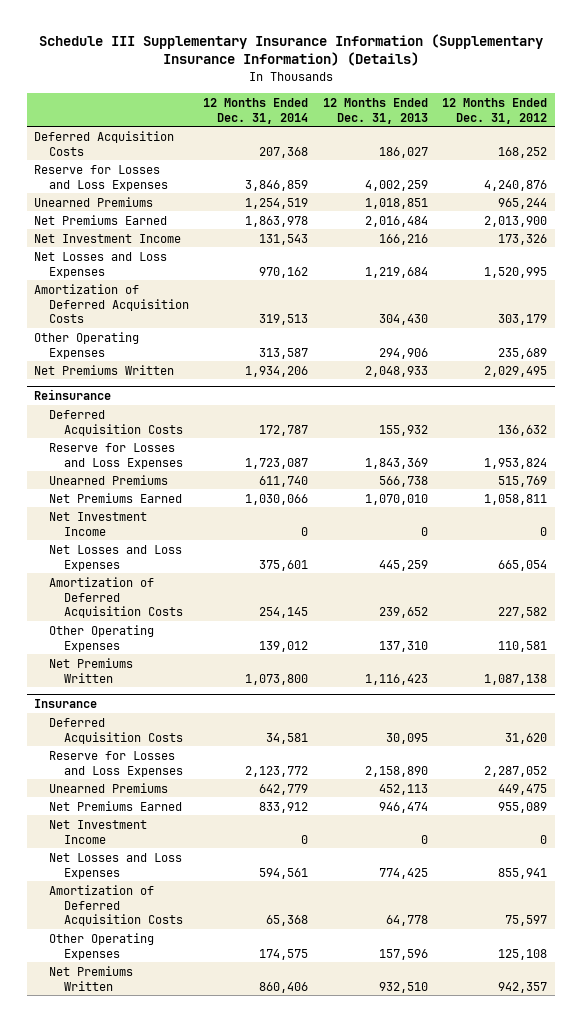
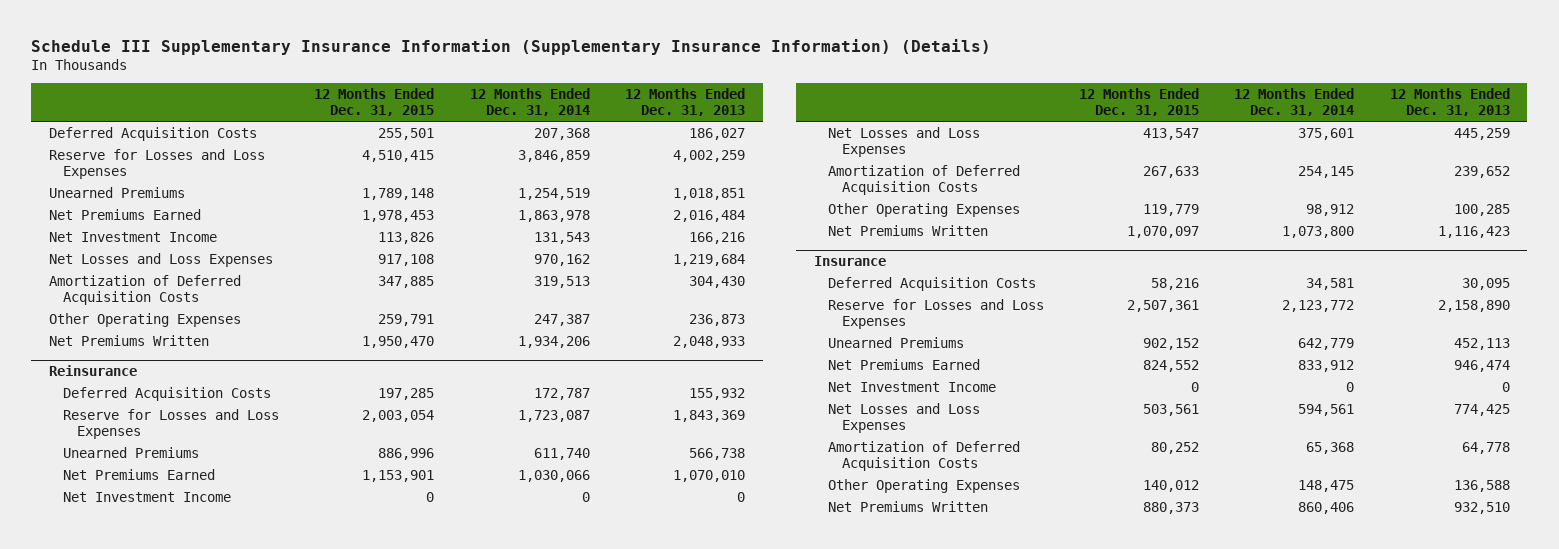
[442,97,548,124] 12 Months Ended Dec. 31, 2012 -> none
none -> [314,87,435,117] 12 Months Ended Dec. 31, 2015
[259,347,309,359] 313,587 -> [533,313,590,326] 247,387
[378,347,428,359] 294,906 -> [688,313,745,326] 236,873
[259,640,309,652] 139,012 -> [1306,203,1355,216] 98,912
[378,640,428,652] 137,310 -> [1453,203,1510,216] 100,285
[259,948,309,960] 174,575 -> [1298,479,1355,492] 148,475
[378,948,428,960] 157,596 -> [1453,479,1510,492] 136,588

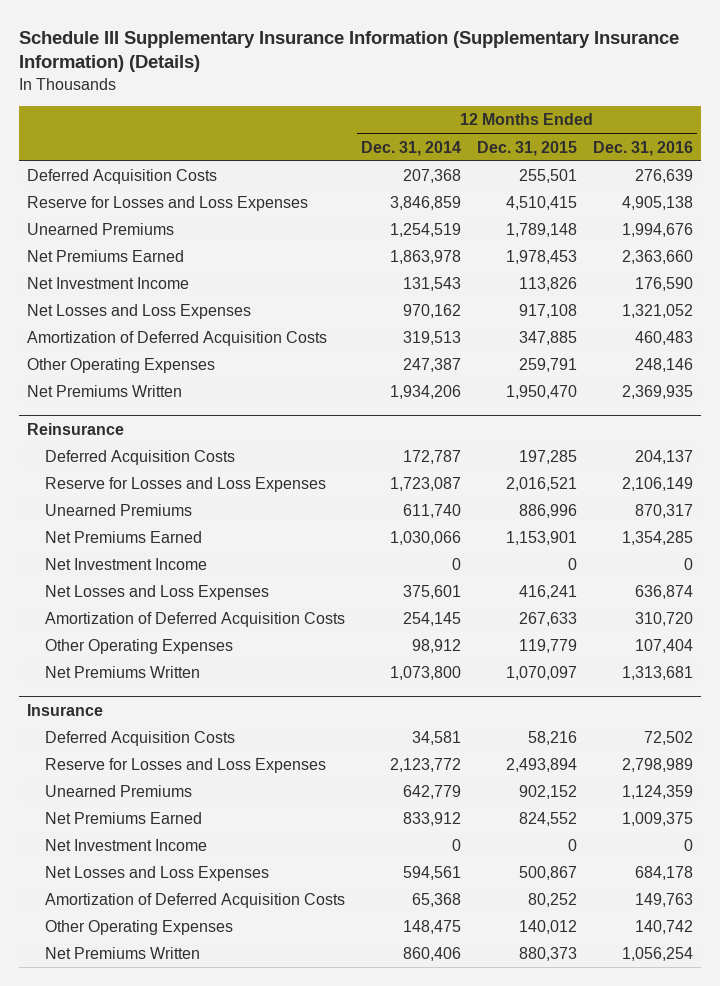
[624,87,745,117] 12 Months Ended Dec. 31, 2013 -> none
none -> [592,140,693,156] Dec. 31, 2016
[362,409,435,422] 2,003,054 -> [505,477,577,492] 2,016,521
[1143,127,1200,140] 413,547 -> [518,585,577,600] 416,241
[1127,299,1200,312] 2,507,361 -> [505,758,577,773] 2,493,894
[1143,403,1200,416] 503,561 -> [518,866,577,881] 500,867

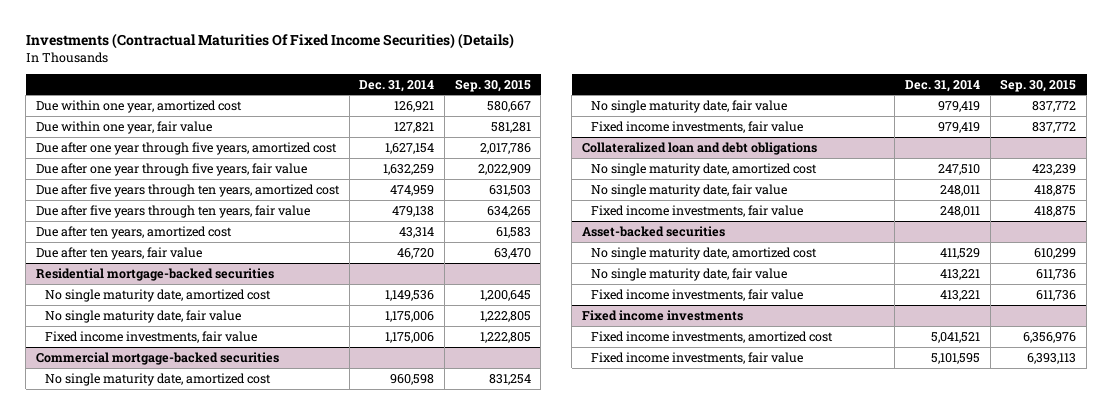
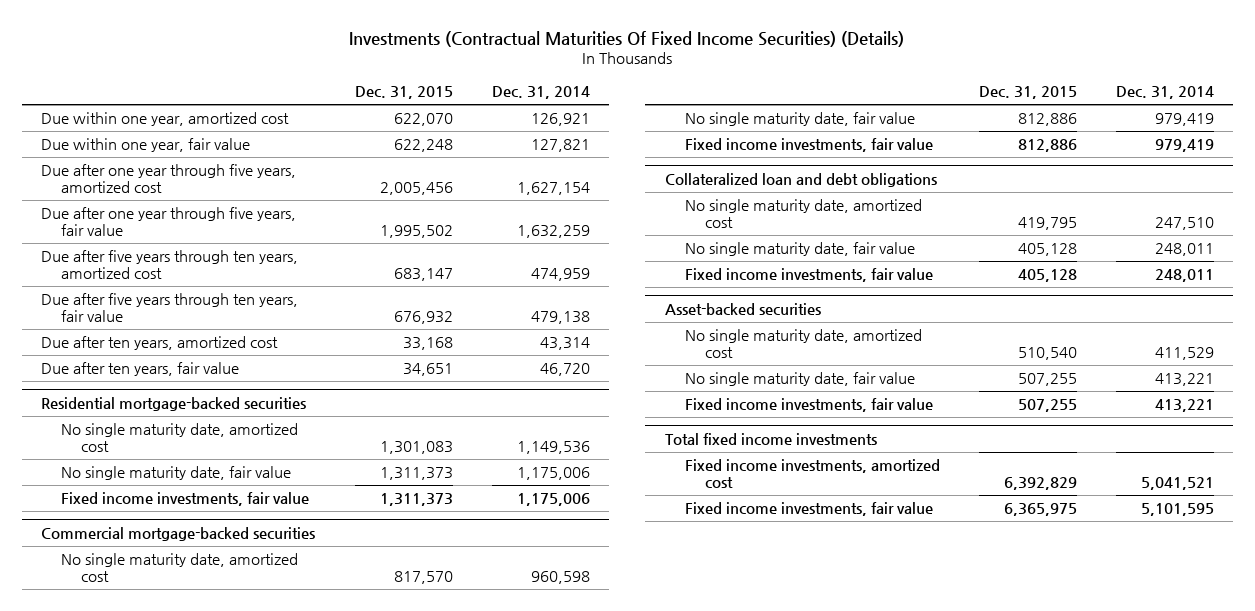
[454,78,531,92] Sep. 30, 2015 -> none
none -> [354,85,453,99] Dec. 31, 2015
[581,309,743,321] Fixed income investments -> [664,432,877,445] Total fixed income investments

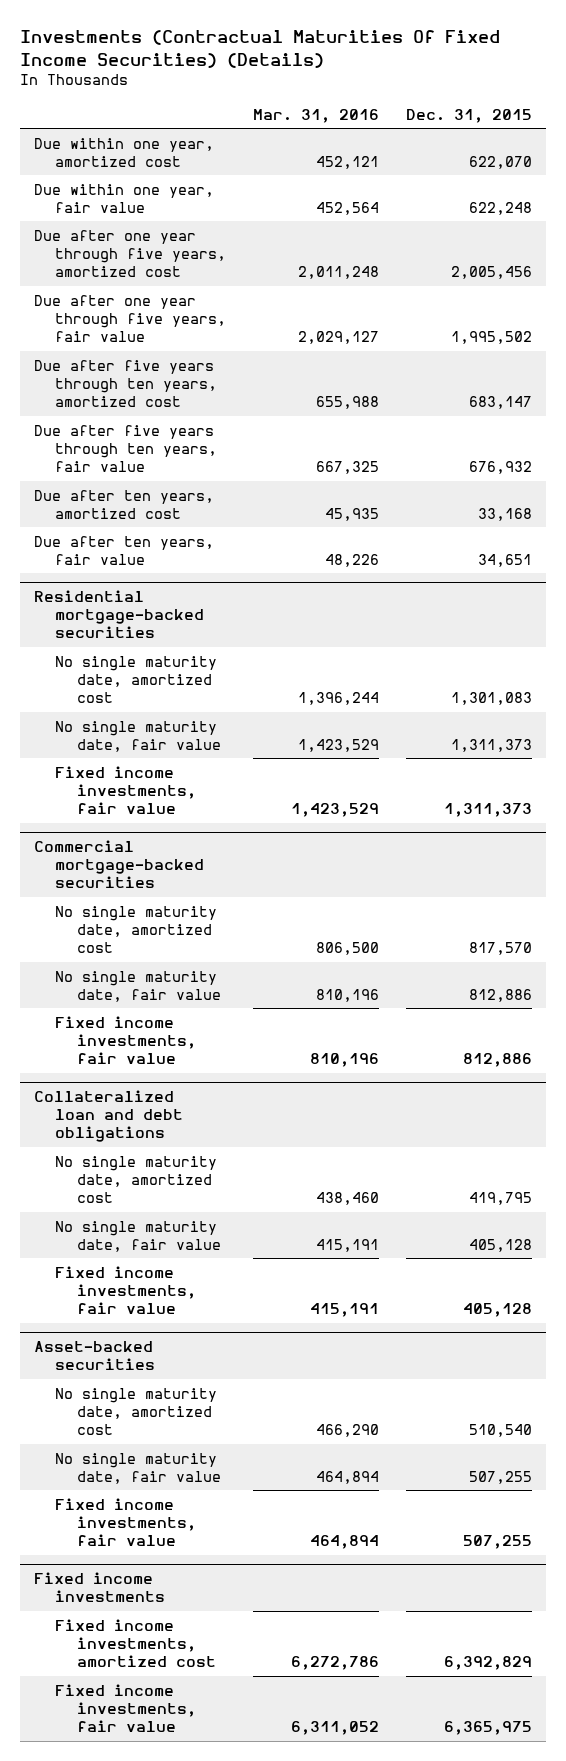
[491,85,590,99] Dec. 31, 2014 -> none
none -> [253,108,380,123] Mar. 31, 2016
[664,432,877,445] Total fixed income investments -> [33,1571,166,1602] Fixed income investments

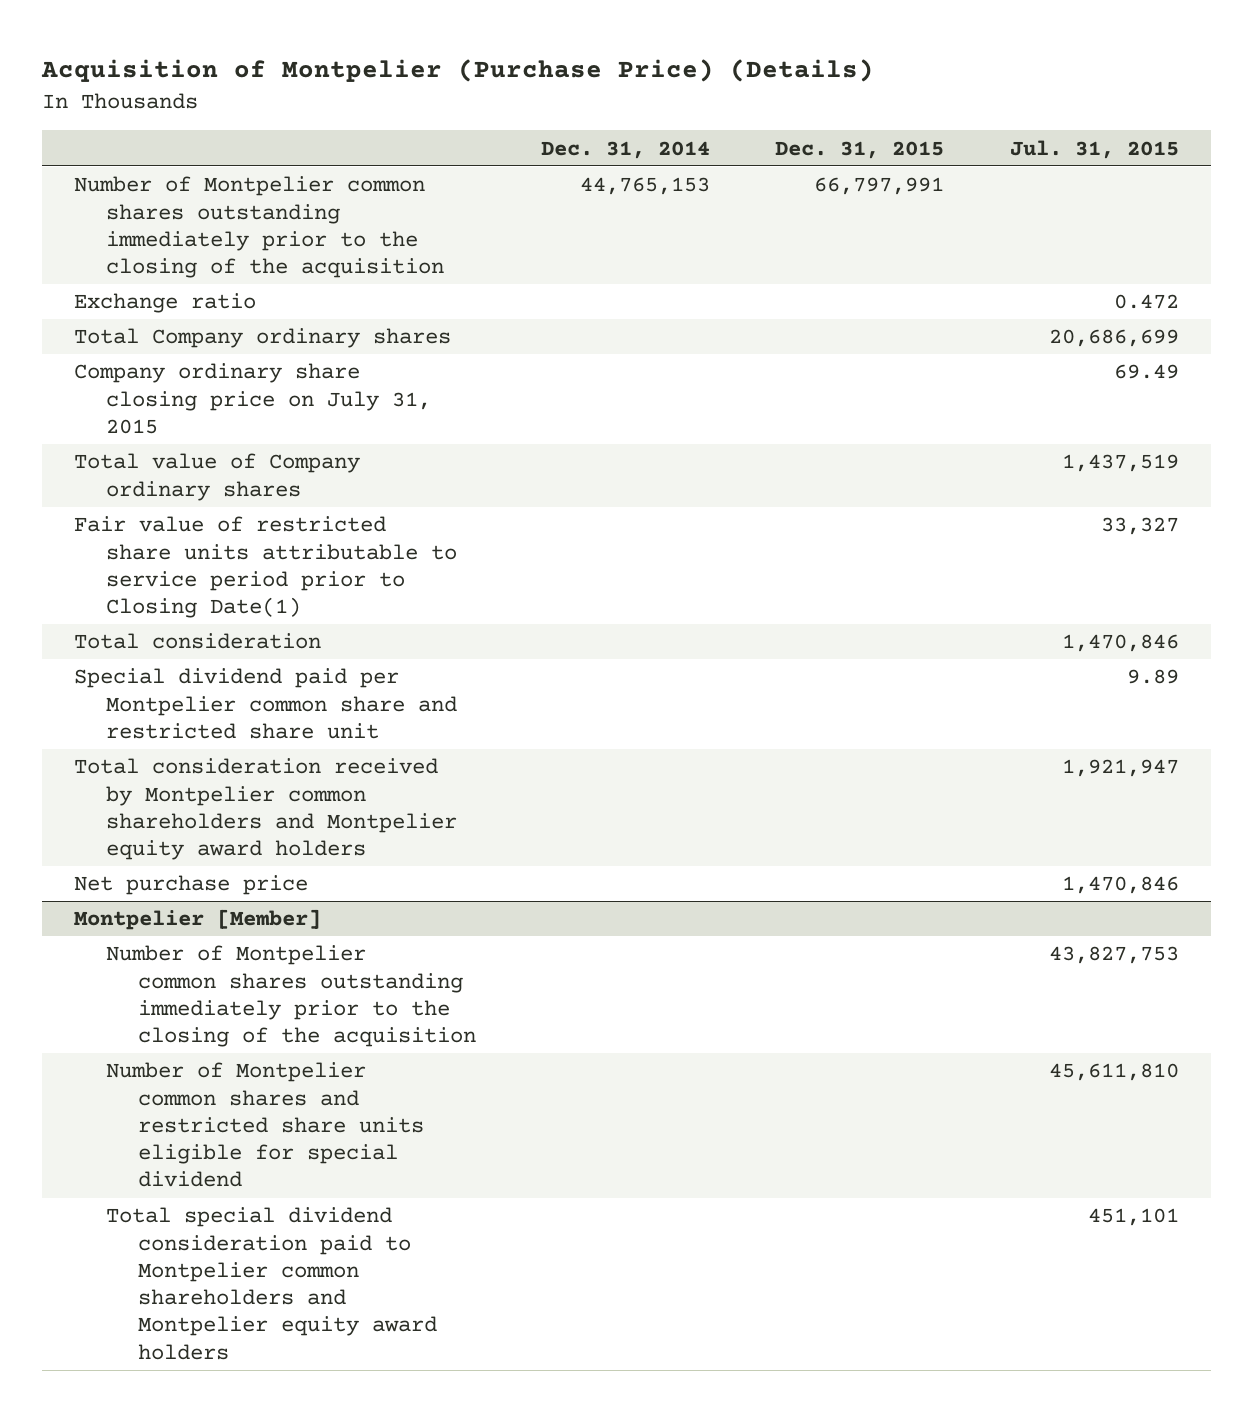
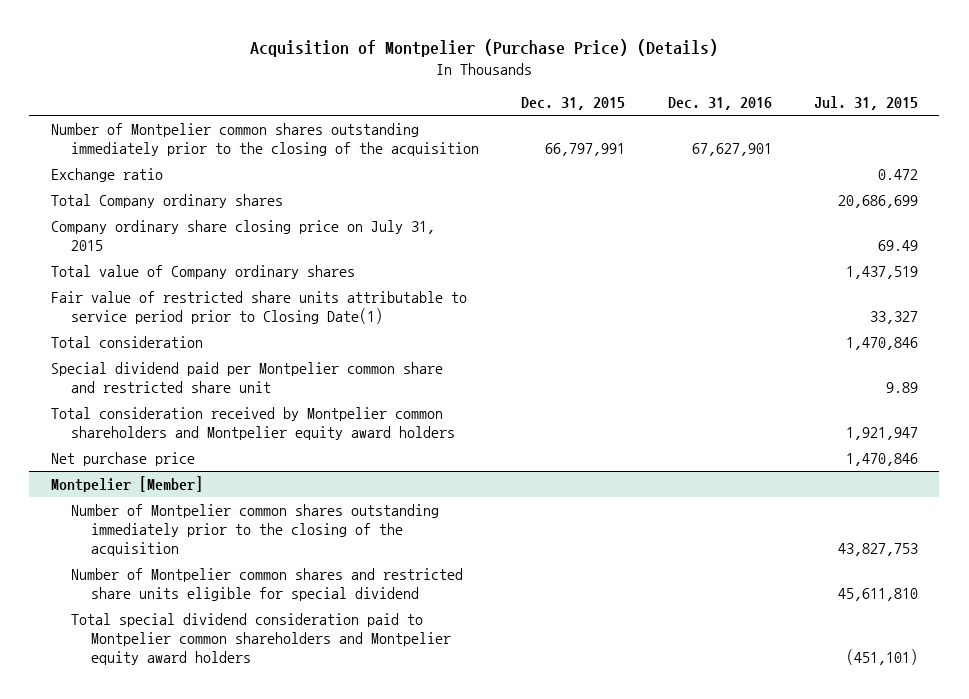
[541,140,711,159] Dec. 31, 2014 -> none
none -> [667,97,772,111] Dec. 31, 2016
[1087,1208,1179,1227] 451,101 -> [846,648,919,665] (451,101)

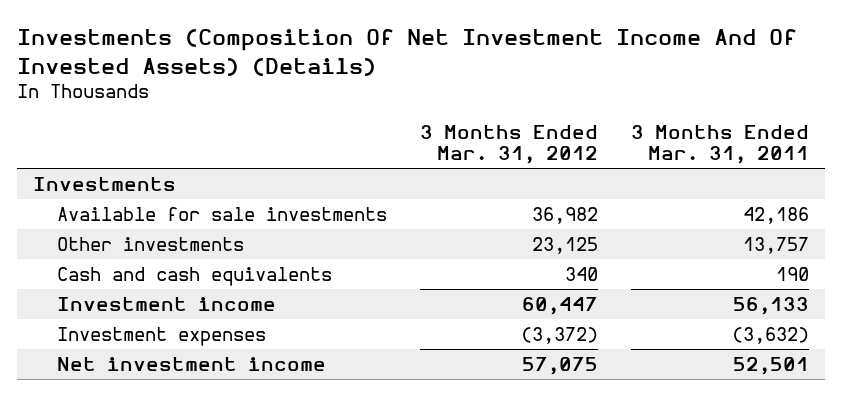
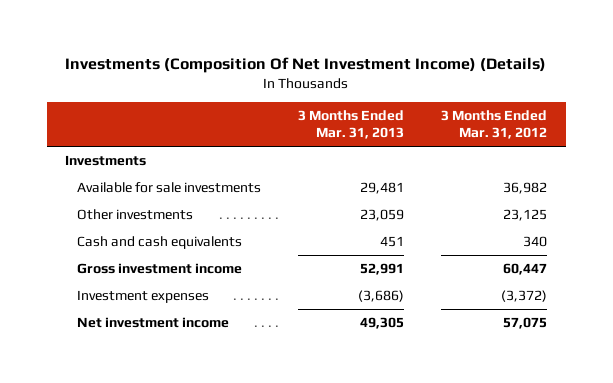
[16,29,797,76] Investments (Composition Of Net Investment Income And Of Invested Assets) (Details) -> [65,56,547,73] Investments (Composition Of Net Investment Income) (Details)
[630,124,809,165] 3 Months Ended Mar. 31, 2011 -> none
none -> [298,109,405,140] 3 Months Ended Mar. 31, 2013
[56,296,276,311] Investment income -> [76,262,242,274] Gross investment income

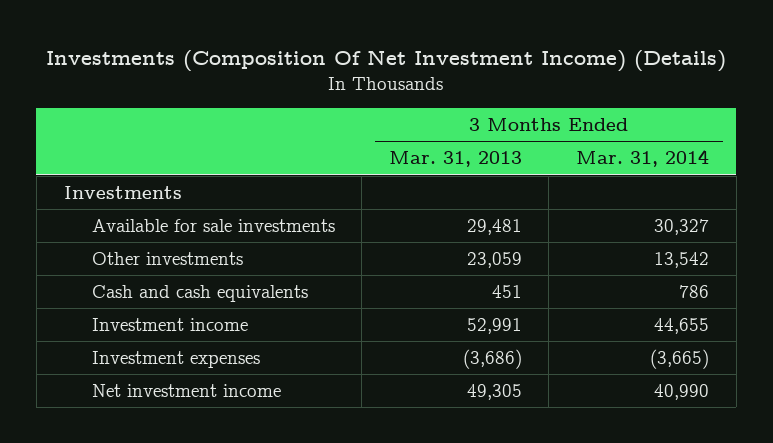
[441,109,548,140] 3 Months Ended Mar. 31, 2012 -> none
none -> [575,149,709,168] Mar. 31, 2014
[76,262,242,274] Gross investment income -> [91,318,248,332] Investment income

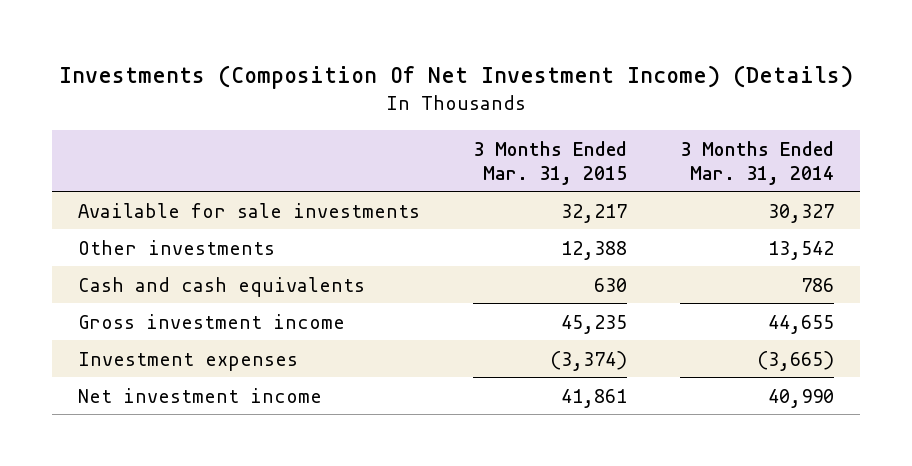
[388,151,522,168] Mar. 31, 2013 -> none
none -> [472,141,627,185] 3 Months Ended Mar. 31, 2015
[63,186,182,200] Investments -> none
[91,318,248,332] Investment income -> [78,313,346,329] Gross investment income

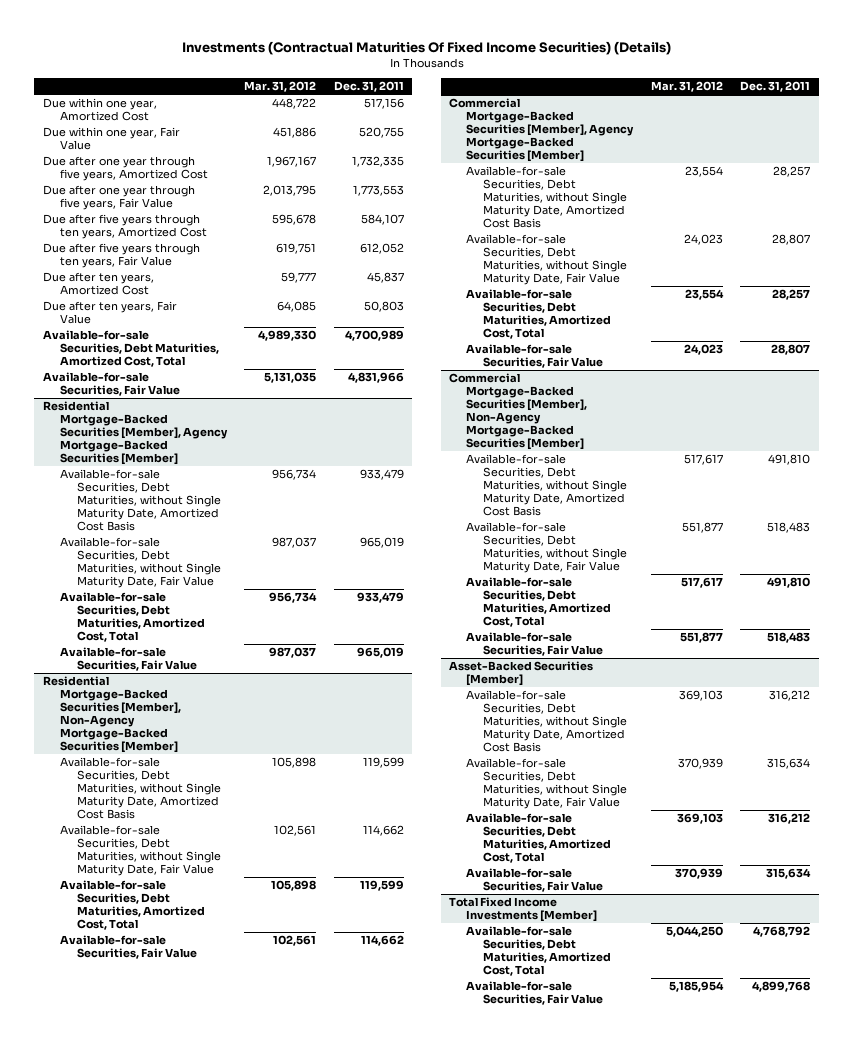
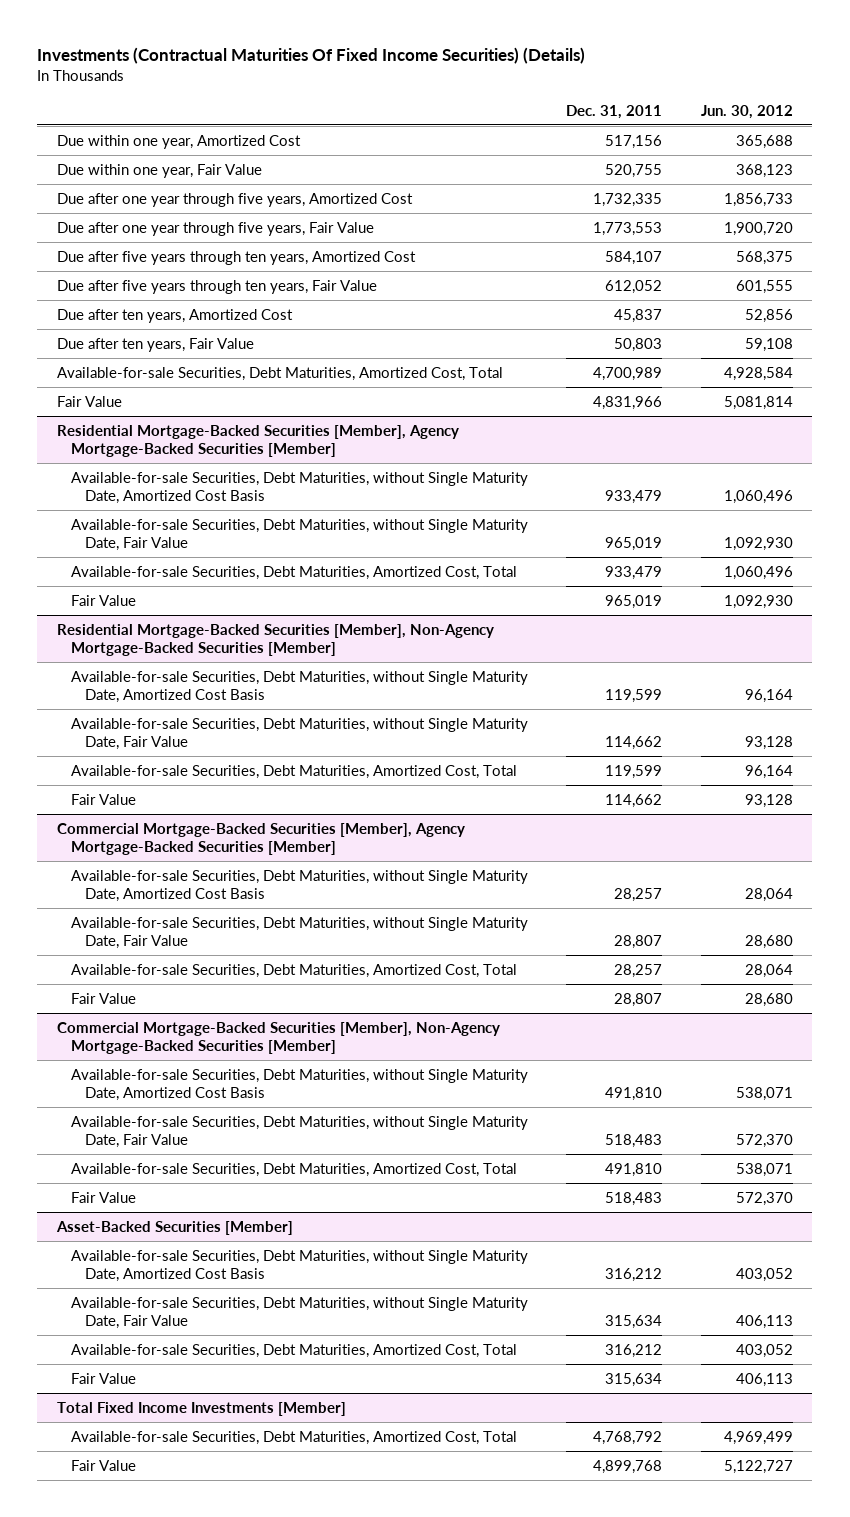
[244,81,317,93] Mar. 31, 2012 -> none
none -> [700,104,793,119] Jun. 30, 2012
[43,372,181,397] Available-for-sale Securities, Fair Value -> [56,395,122,407] Fair Value
[60,647,198,672] Available-for-sale Securities, Fair Value -> [70,594,136,606] Fair Value
[60,935,198,960] Available-for-sale Securities, Fair Value -> [70,793,136,805] Fair Value
[466,344,604,369] Available-for-sale Securities, Fair Value -> [70,992,136,1004] Fair Value
[466,632,604,657] Available-for-sale Securities, Fair Value -> [70,1191,136,1203] Fair Value
[466,868,604,893] Available-for-sale Securities, Fair Value -> [70,1372,136,1384] Fair Value
[466,981,604,1006] Available-for-sale Securities, Fair Value -> [70,1459,136,1471] Fair Value

